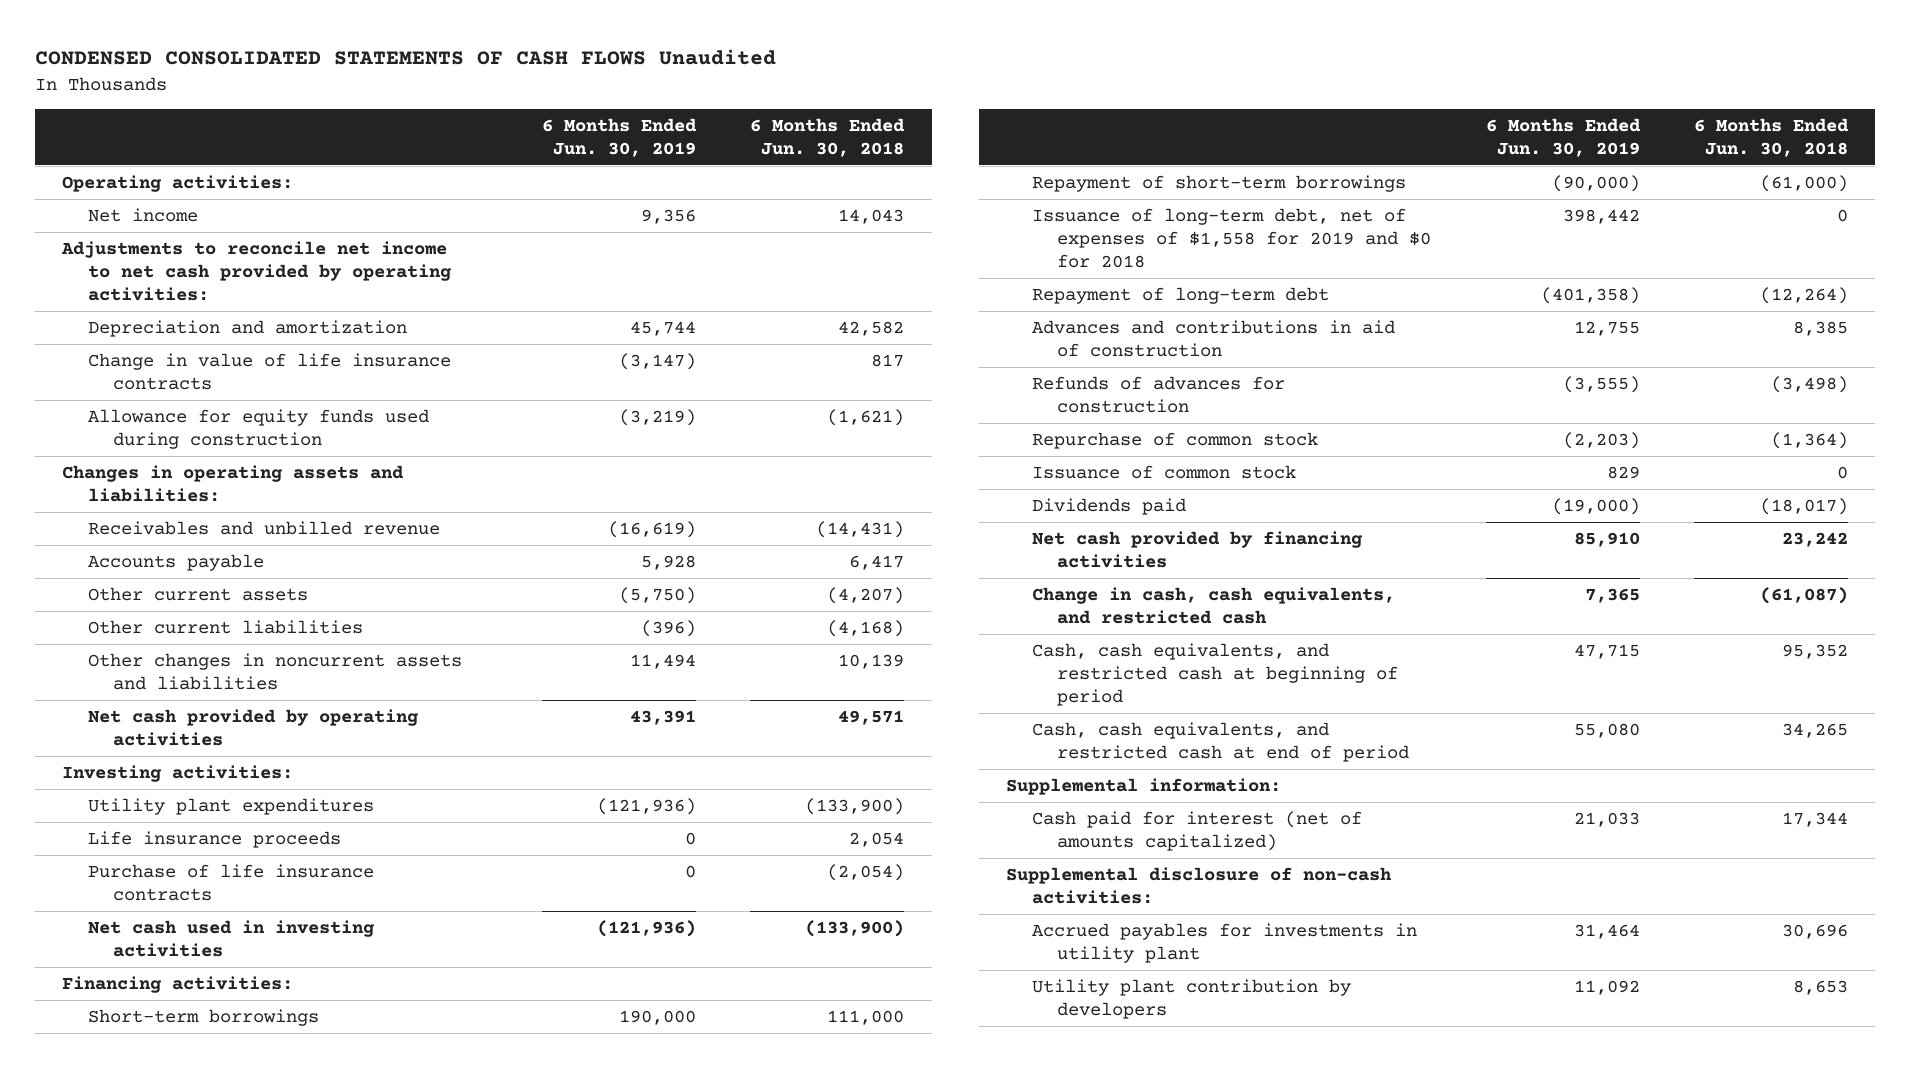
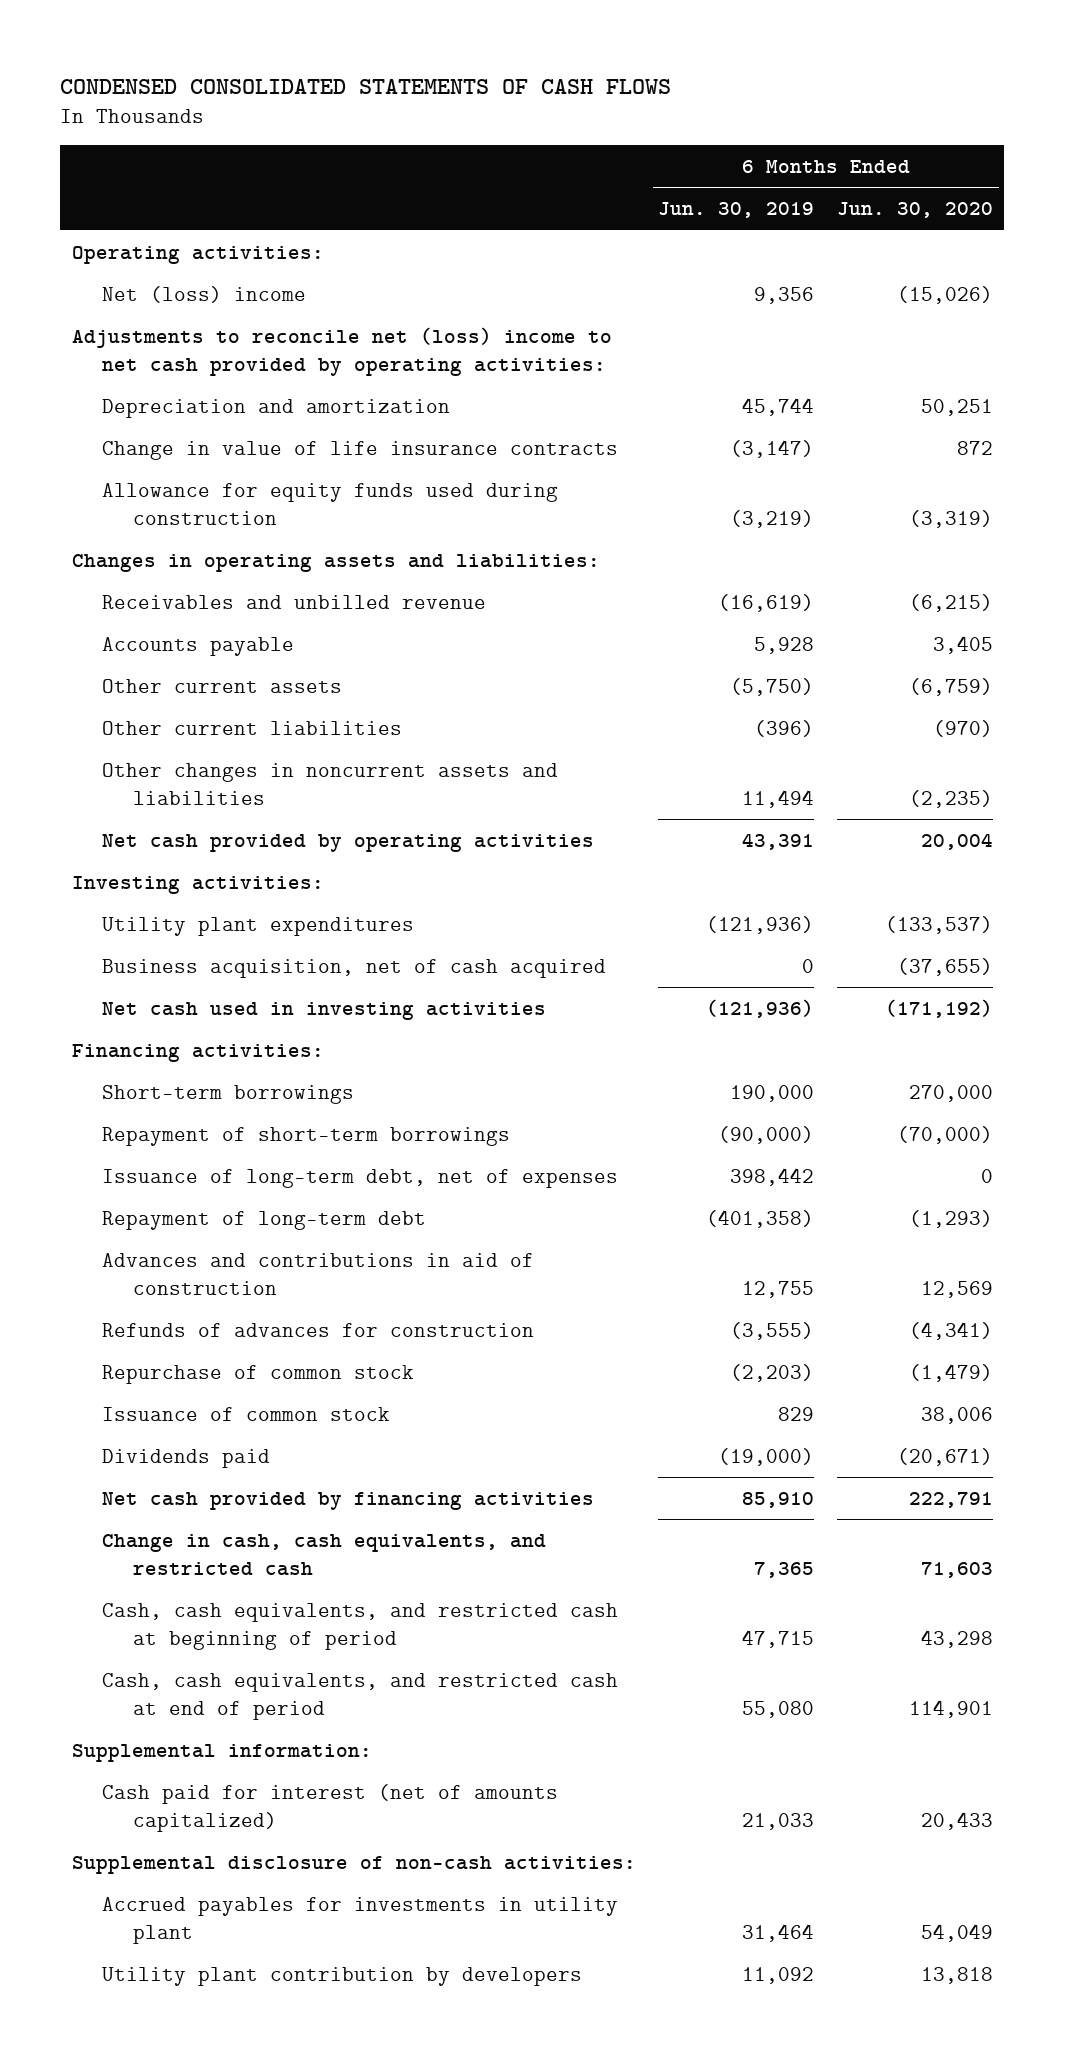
[35,49,777,66] CONDENSED CONSOLIDATED STATEMENTS OF CASH FLOWS Unaudited -> [60,79,672,95] CONDENSED CONSOLIDATED STATEMENTS OF CASH FLOWS
[750,117,906,157] 6 Months Ended Jun. 30, 2018 -> none
none -> [836,202,993,219] Jun. 30, 2020
[87,208,198,223] Net income -> [102,285,307,303] Net (loss) income
[61,241,452,301] Adjustments to reconcile net income to net cash provided by operating activities: -> [71,326,612,376] Adjustments to reconcile net (loss) income to net cash provided by operating activities:
[87,831,341,849] Life insurance proceeds -> none
[87,864,374,901] Purchase of life insurance contracts -> none
none -> [102,958,607,978] Business acquisition, net of cash acquired
[1031,208,1432,268] Issuance of long-term debt, net of expenses of $1,558 for 2019 and $0 for 2018 -> [102,1168,619,1188] Issuance of long-term debt, net of expenses

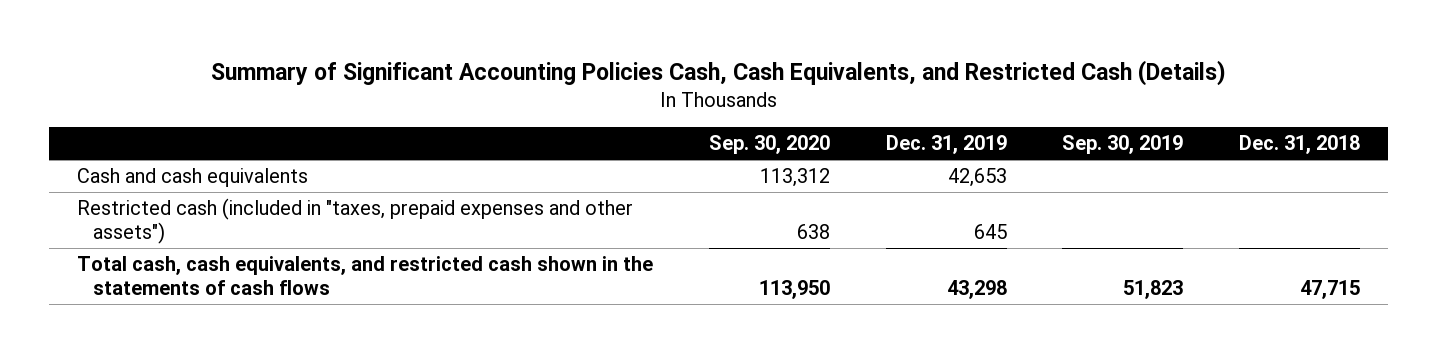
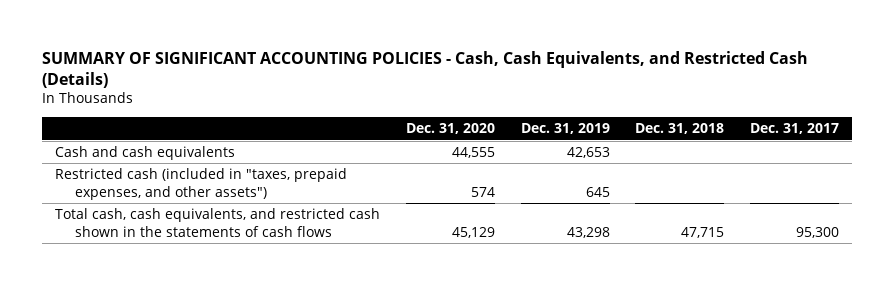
[210,60,1226,87] Summary of Significant Accounting Policies Cash, Cash Equivalents, and Restricted Cash (Details) -> [42,50,809,88] SUMMARY OF SIGNIFICANT ACCOUNTING POLICIES - Cash, Cash Equivalents, and Restricted Cash (Details)
[708,135,830,155] Sep. 30, 2020 -> none
[1062,135,1184,155] Sep. 30, 2019 -> none
none -> [405,123,495,135] Dec. 31, 2020
none -> [749,123,839,135] Dec. 31, 2017
[76,198,633,245] Restricted cash (included in "taxes, prepaid expenses and other assets") -> [55,168,348,200] Restricted cash (included in "taxes, prepaid expenses, and other assets")

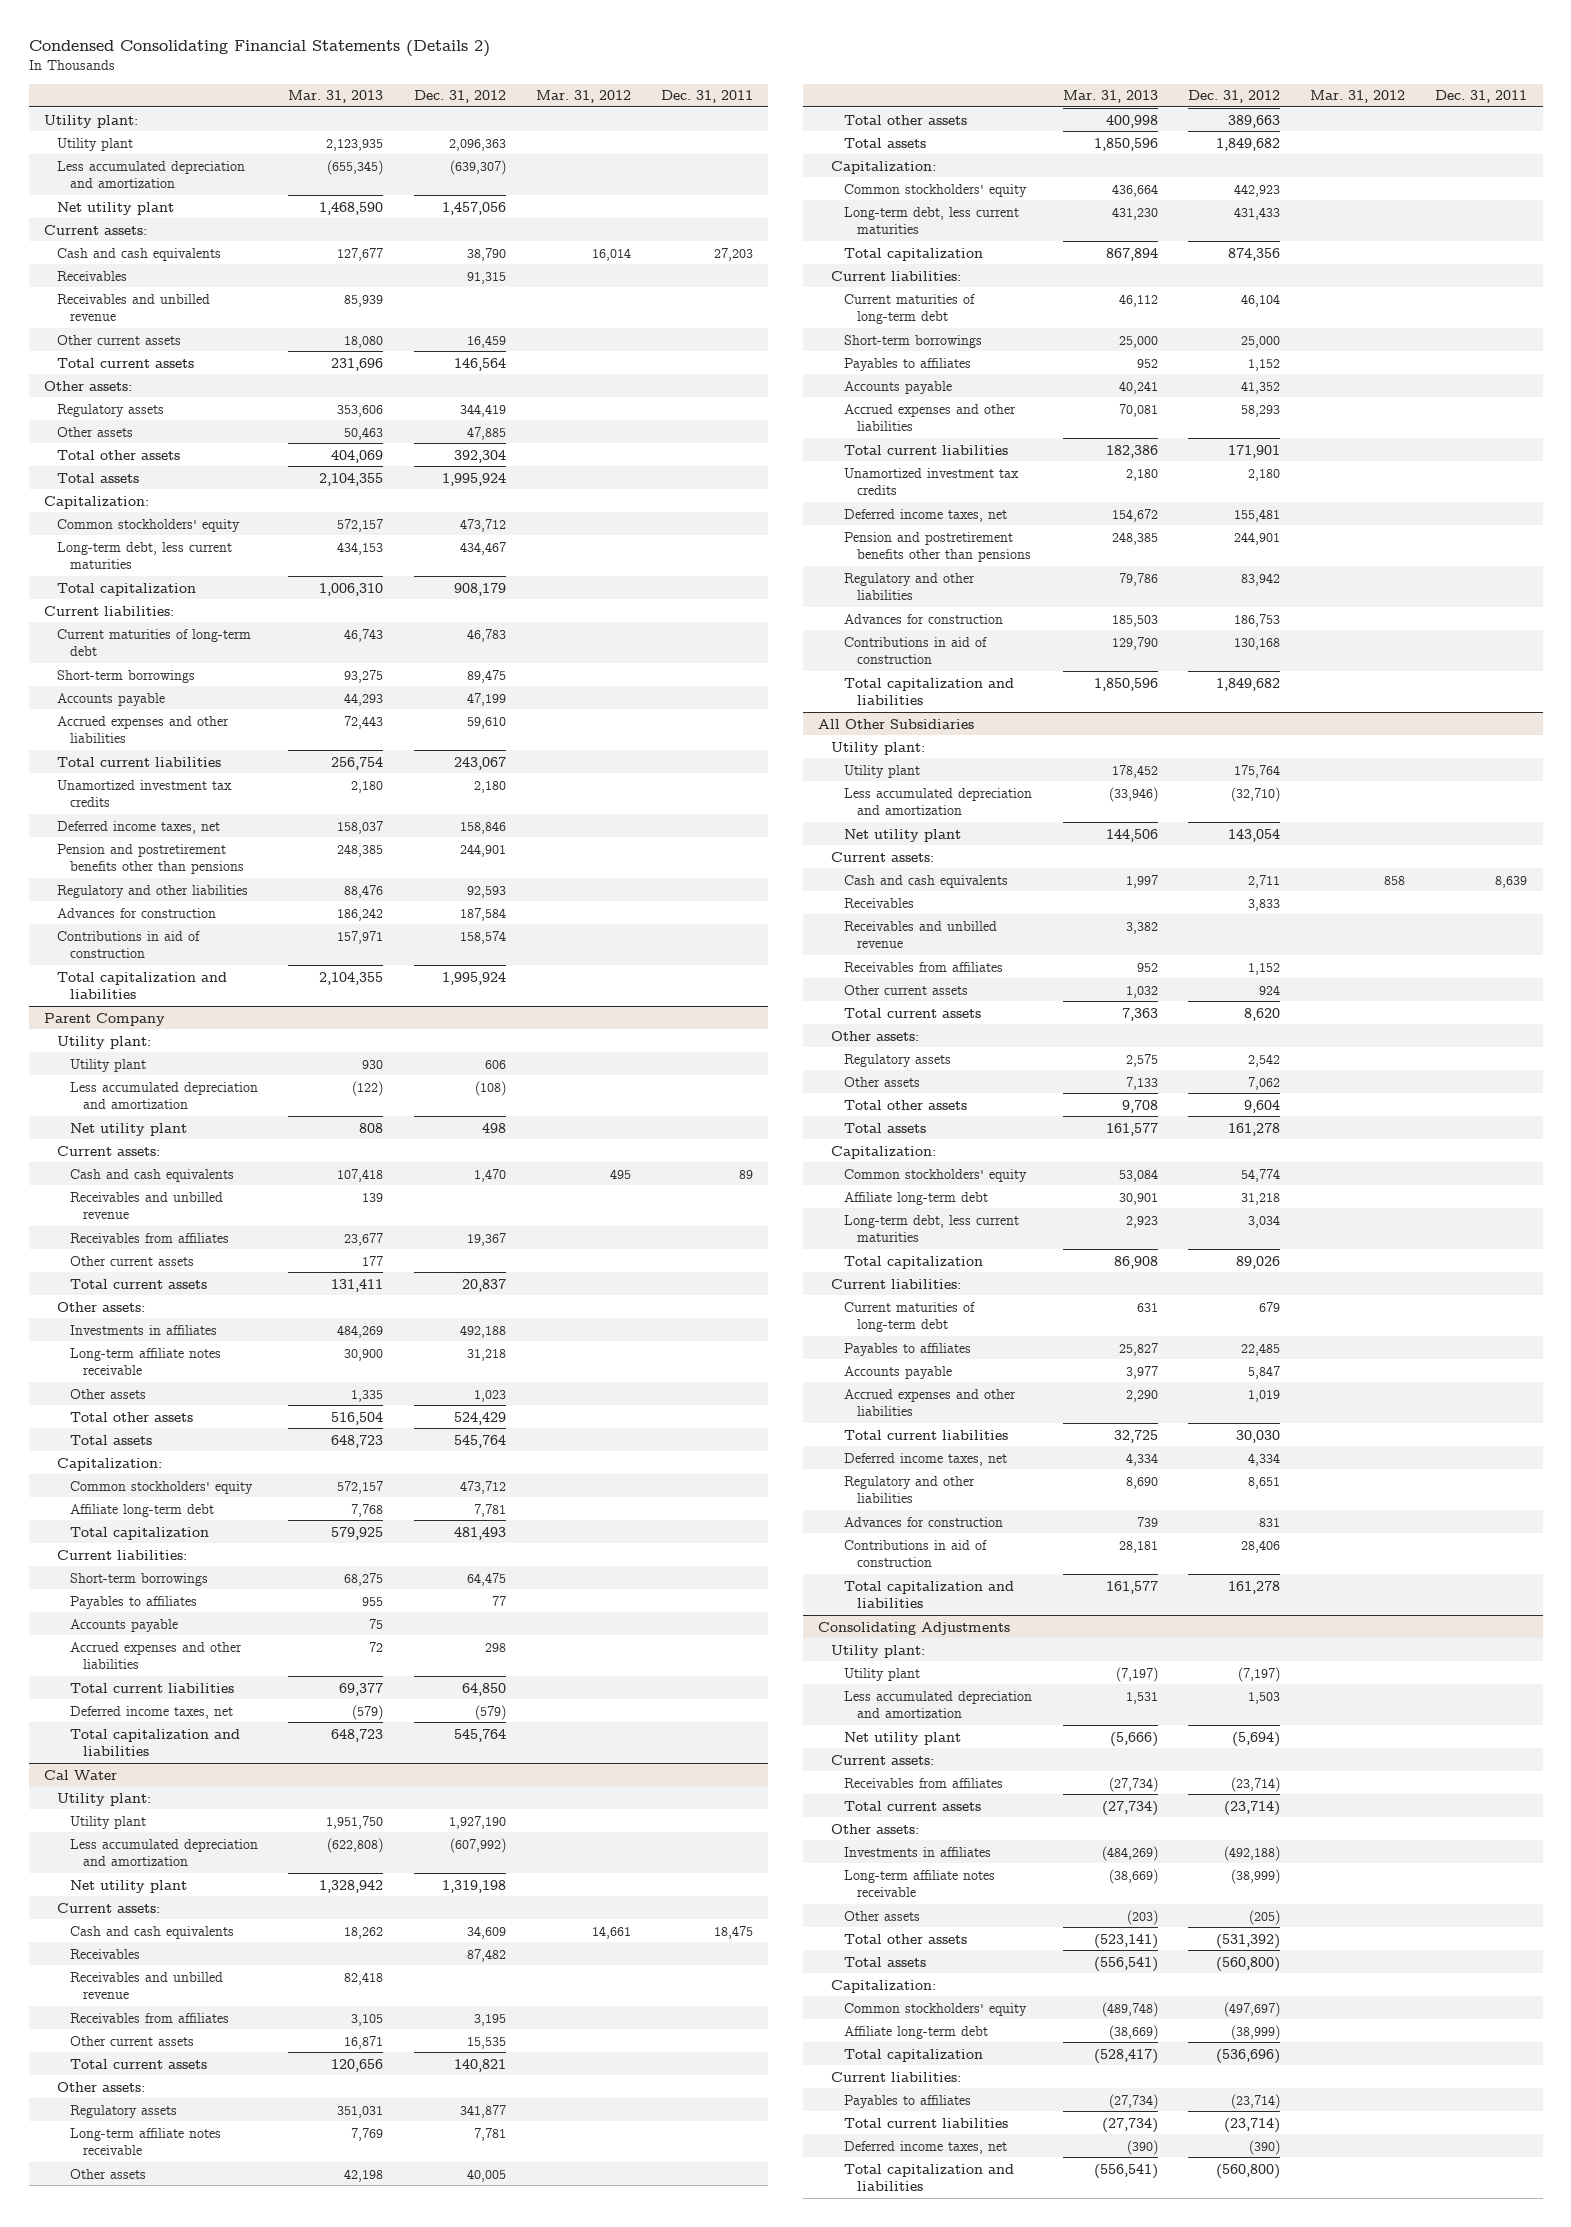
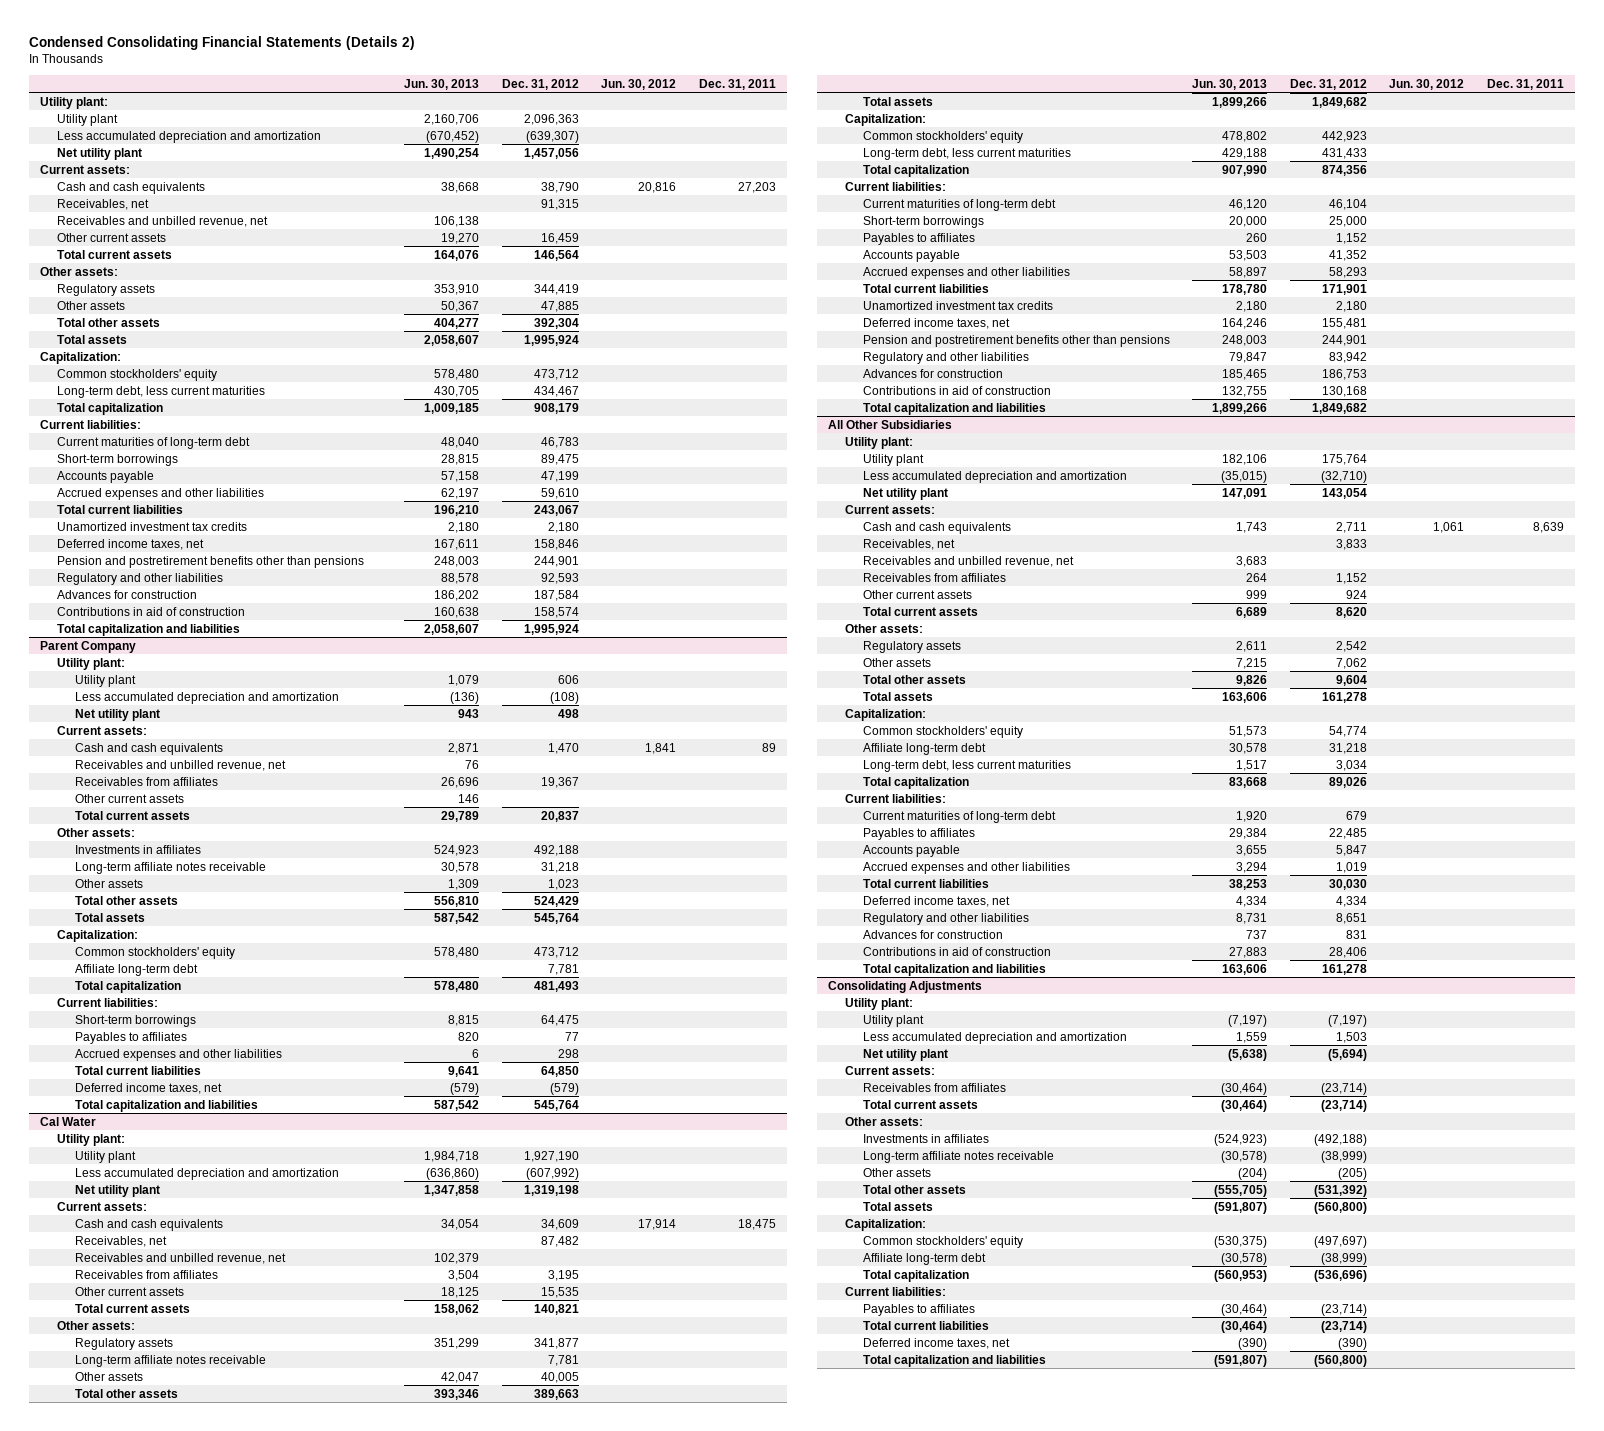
[288,90,384,104] Mar. 31, 2013 -> none
[535,90,631,104] Mar. 31, 2012 -> none
none -> [404,78,480,90] Jun. 30, 2013
none -> [601,78,677,90] Jun. 30, 2012
[57,270,128,281] Receivables -> [57,198,150,210] Receivables, net
[57,293,211,321] Receivables and unbilled revenue -> [57,215,269,227] Receivables and unbilled revenue, net
[70,1191,224,1219] Receivables and unbilled revenue -> [74,759,286,771] Receivables and unbilled revenue, net
[70,1618,179,1632] Accounts payable -> none
[70,1948,141,1959] Receivables -> [74,1235,167,1247] Receivables, net
[70,1971,224,1999] Receivables and unbilled revenue -> [74,1252,286,1264] Receivables and unbilled revenue, net
[844,897,915,908] Receivables -> [862,538,955,550] Receivables, net
[844,920,998,948] Receivables and unbilled revenue -> [862,555,1074,567] Receivables and unbilled revenue, net

